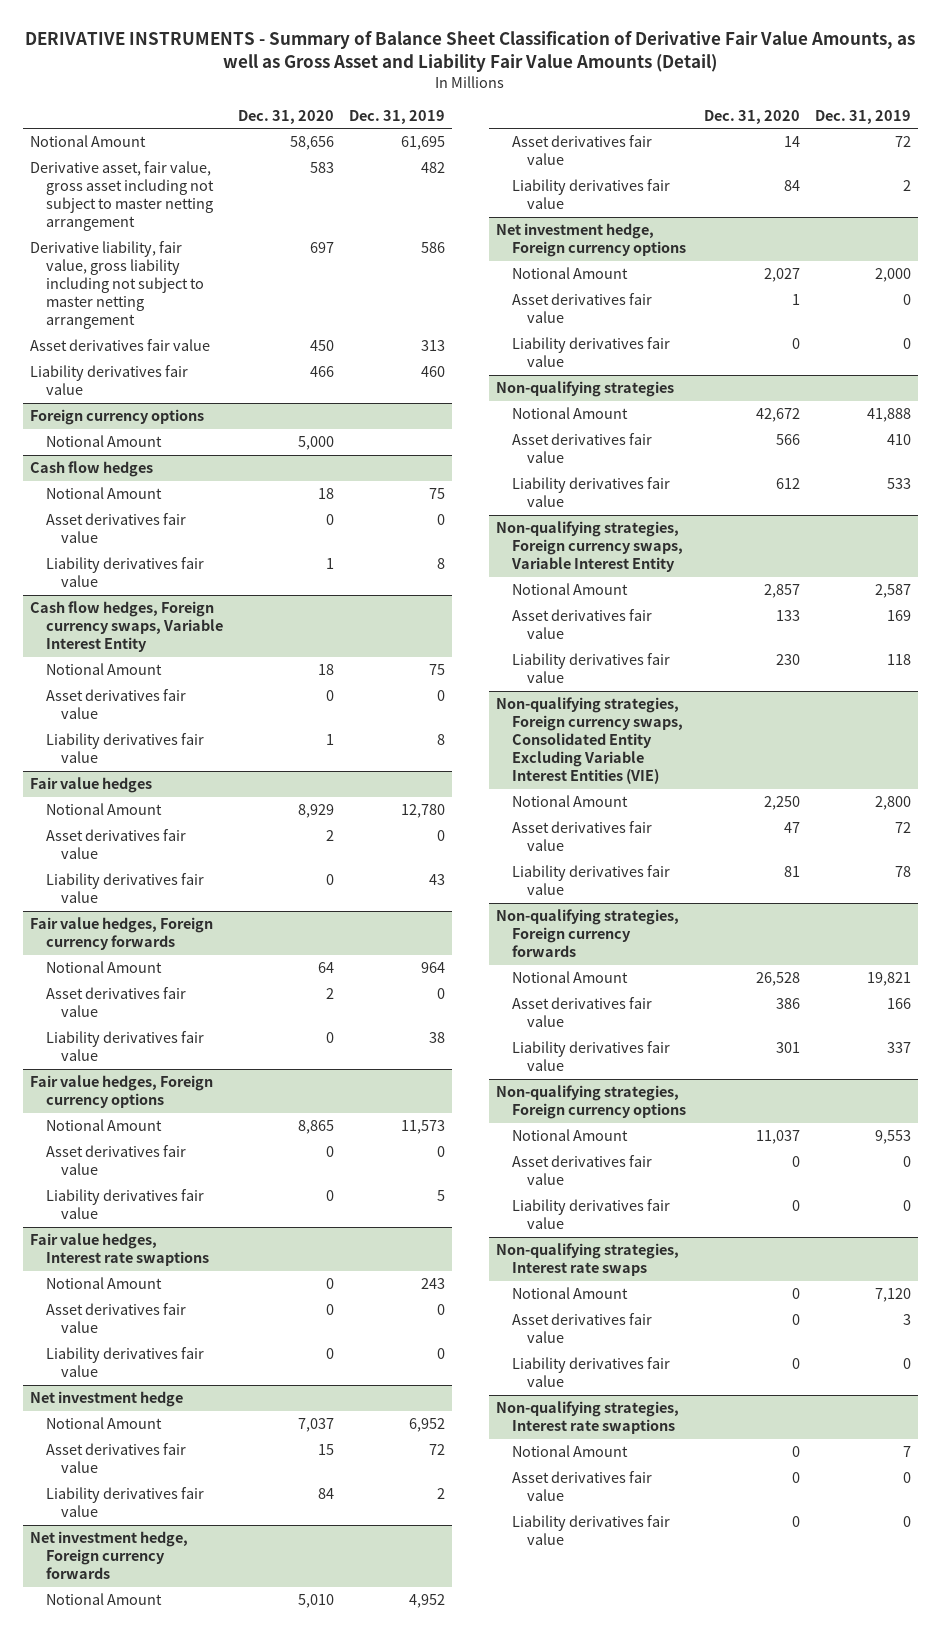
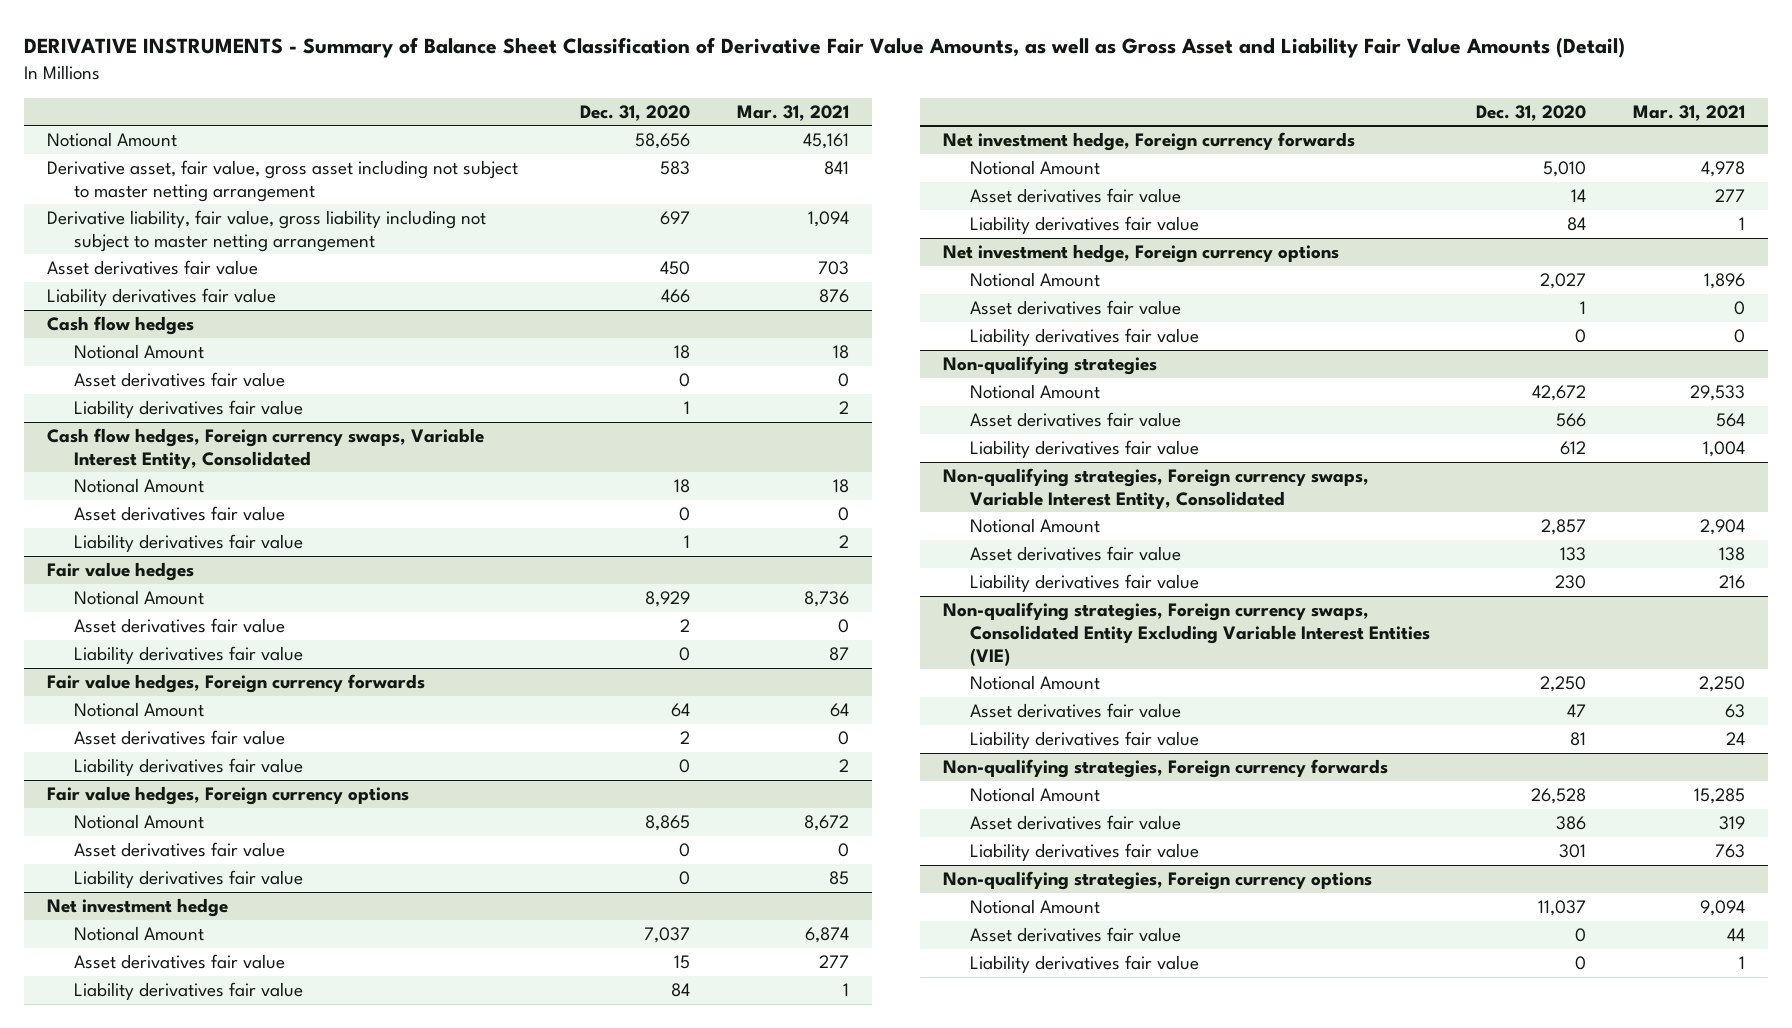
[348,109,445,124] Dec. 31, 2019 -> none
none -> [737,104,850,121] Mar. 31, 2021
[30,409,205,426] Foreign currency options -> none
[45,435,162,448] Notional Amount -> none
[30,601,223,653] Cash flow hedges, Foreign currency swaps, Variable Interest Entity -> [47,428,485,469] Cash flow hedges, Foreign currency swaps, Variable Interest Entity, Consolidated
[30,1233,209,1267] Fair value hedges, Interest rate swaptions -> none
[45,1277,162,1290] Notional Amount -> none
[45,1303,186,1334] Asset derivatives fair value -> none
[45,1347,204,1378] Liability derivatives fair value -> none
[496,521,683,573] Non-qualifying strategies, Foreign currency swaps, Variable Interest Entity -> [943,468,1370,509] Non-qualifying strategies, Foreign currency swaps, Variable Interest Entity, Consolidated
[496,1243,680,1277] Non-qualifying strategies, Interest rate swaps -> none
[511,1287,628,1300] Notional Amount -> none
[511,1313,652,1344] Asset derivatives fair value -> none
[511,1357,670,1388] Liability derivatives fair value -> none
[496,1401,680,1435] Non-qualifying strategies, Interest rate swaptions -> none
[511,1445,628,1458] Notional Amount -> none
[511,1471,652,1502] Asset derivatives fair value -> none
[511,1515,670,1546] Liability derivatives fair value -> none

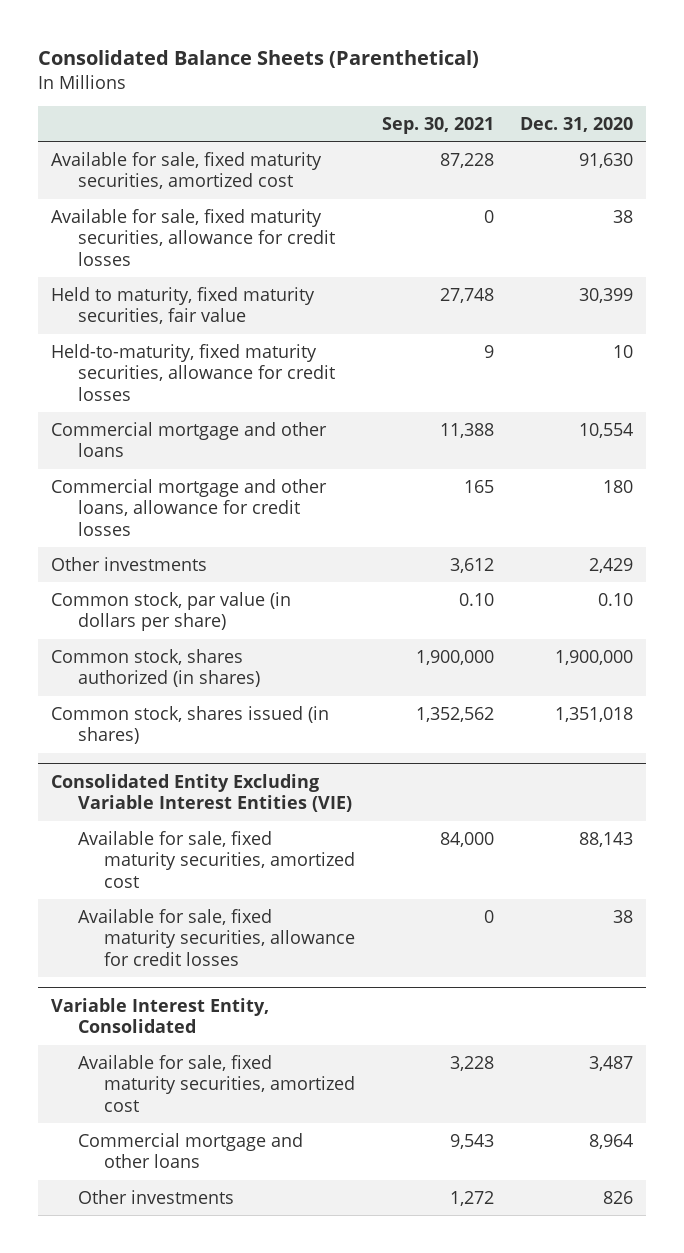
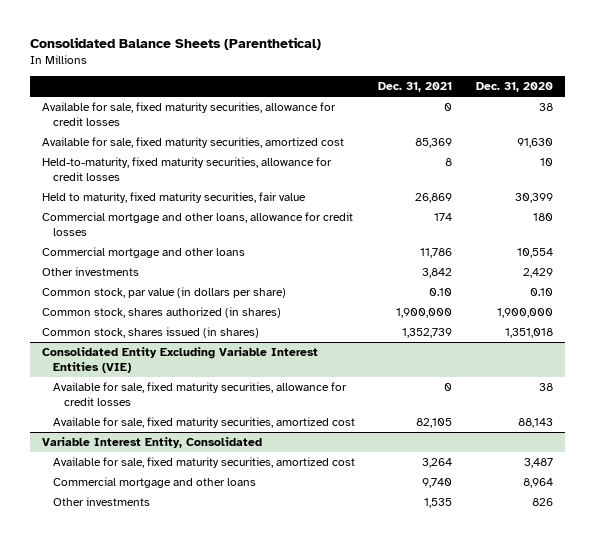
[381,117,494,135] Sep. 30, 2021 -> none
none -> [378,82,453,93] Dec. 31, 2021
[50,151,322,190] Available for sale, fixed maturity securities, amortized cost -> [41,137,344,149] Available for sale, fixed maturity securities, amortized cost
[50,286,315,325] Held to maturity, fixed maturity securities, fair value -> [41,192,306,204] Held to maturity, fixed maturity securities, fair value
[50,421,327,458] Commercial mortgage and other loans -> [41,247,245,259] Commercial mortgage and other loans
[77,830,356,889] Available for sale, fixed maturity securities, amortized cost -> [52,417,355,429] Available for sale, fixed maturity securities, amortized cost

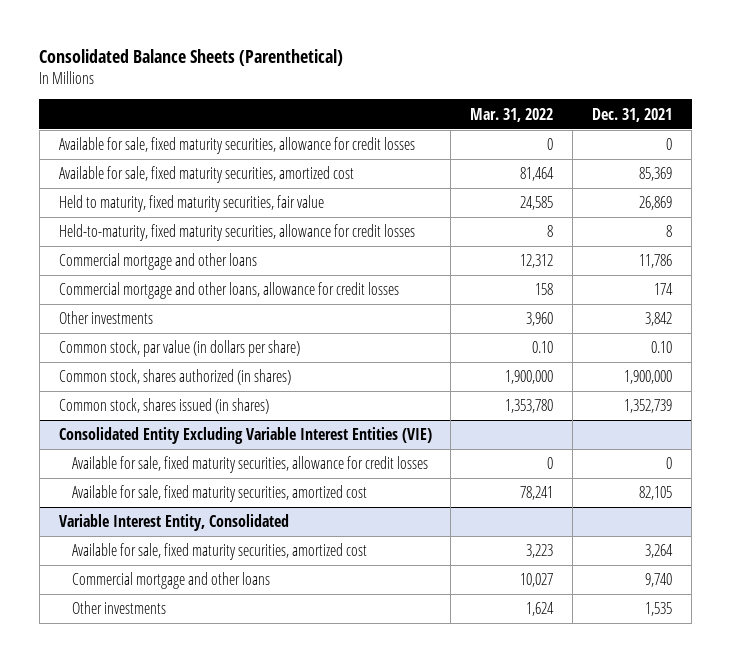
[475,82,553,93] Dec. 31, 2020 -> none
none -> [470,107,554,122] Mar. 31, 2022
[41,157,332,182] Held-to-maturity, fixed maturity securities, allowance for credit losses -> [58,224,415,242] Held-to-maturity, fixed maturity securities, allowance for credit losses
[41,212,353,237] Commercial mortgage and other loans, allowance for credit losses -> [58,282,399,300] Commercial mortgage and other loans, allowance for credit losses

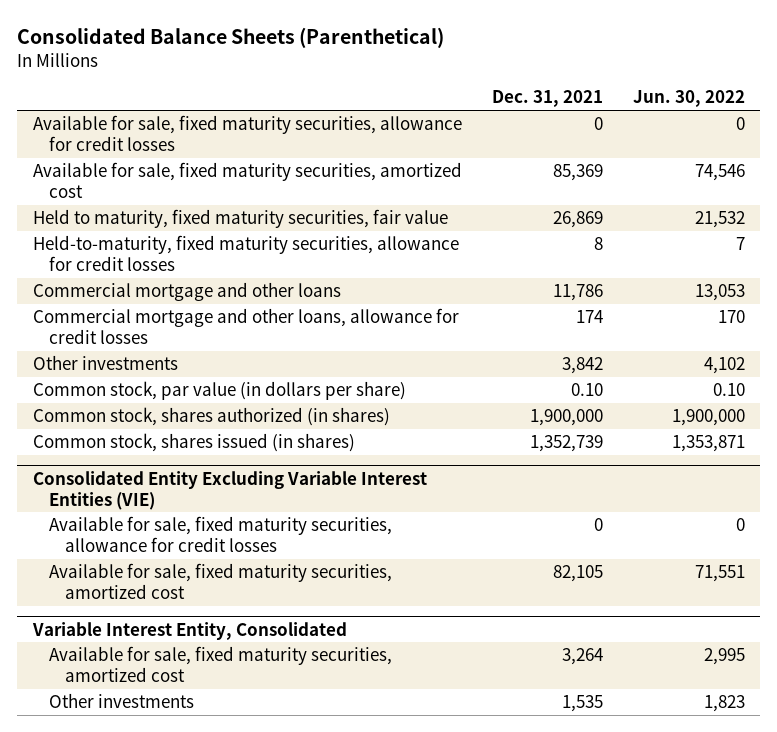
[470,107,554,122] Mar. 31, 2022 -> none
none -> [632,90,745,108] Jun. 30, 2022
[71,572,270,590] Commercial mortgage and other loans -> none

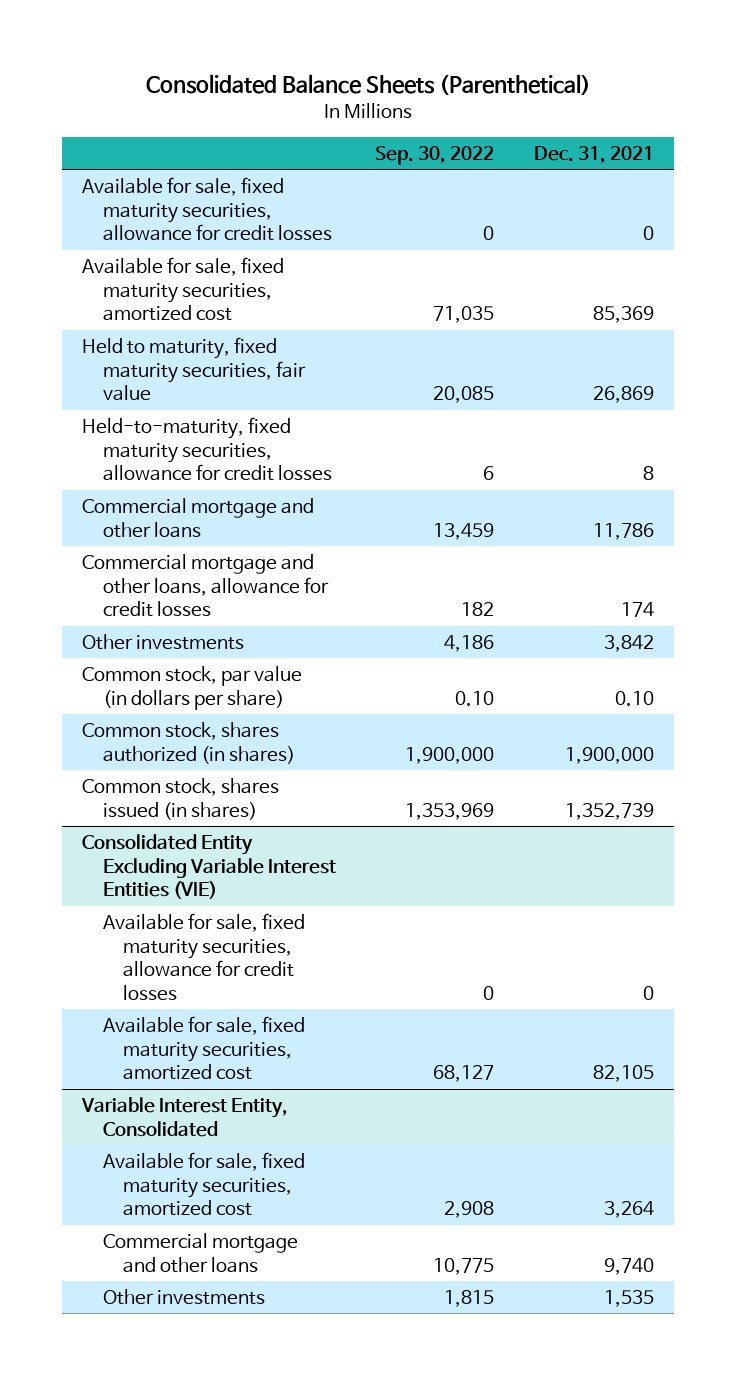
[632,90,745,108] Jun. 30, 2022 -> none
none -> [375,145,495,165] Sep. 30, 2022
none -> [102,1233,298,1273] Commercial mortgage and other loans

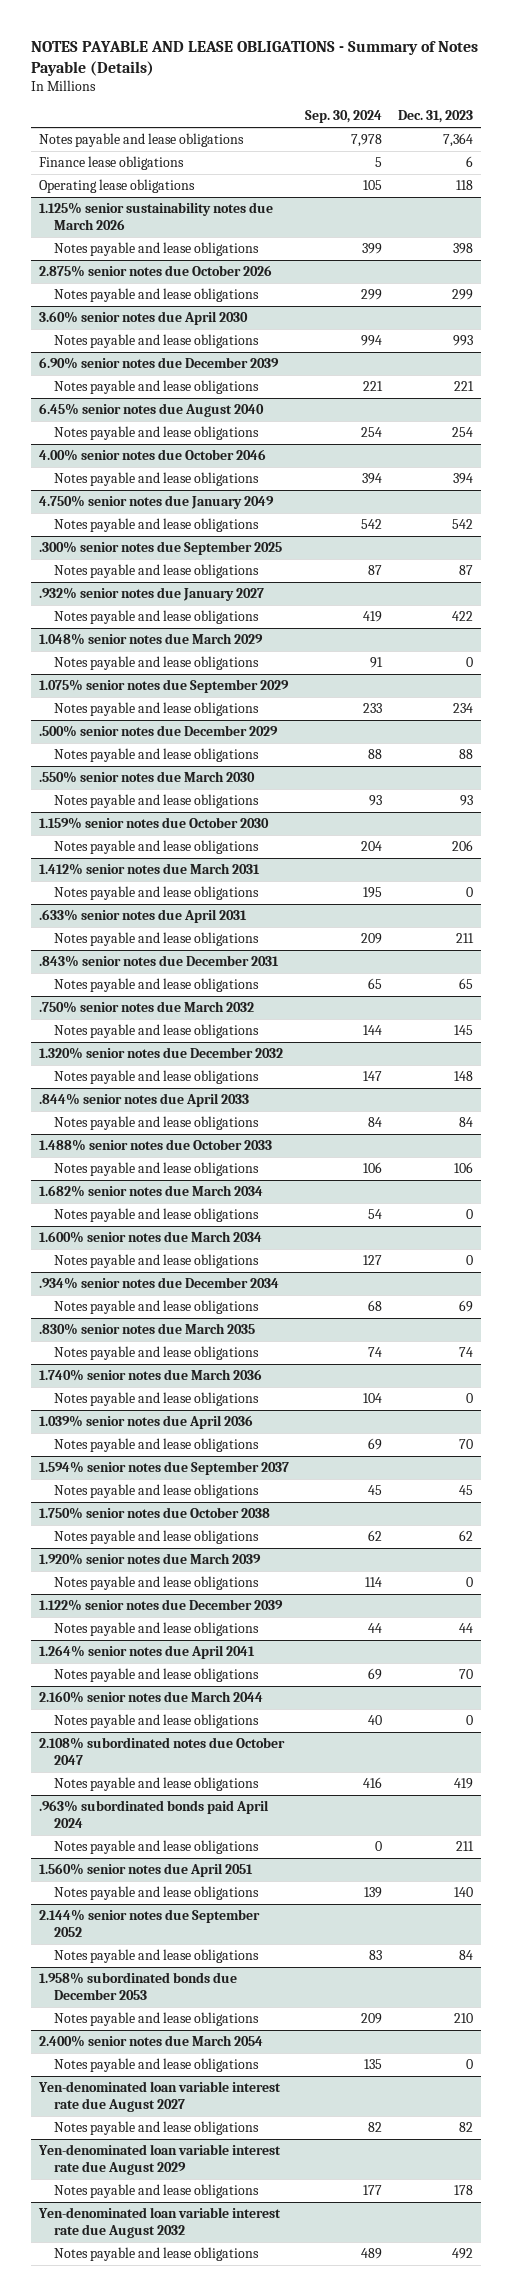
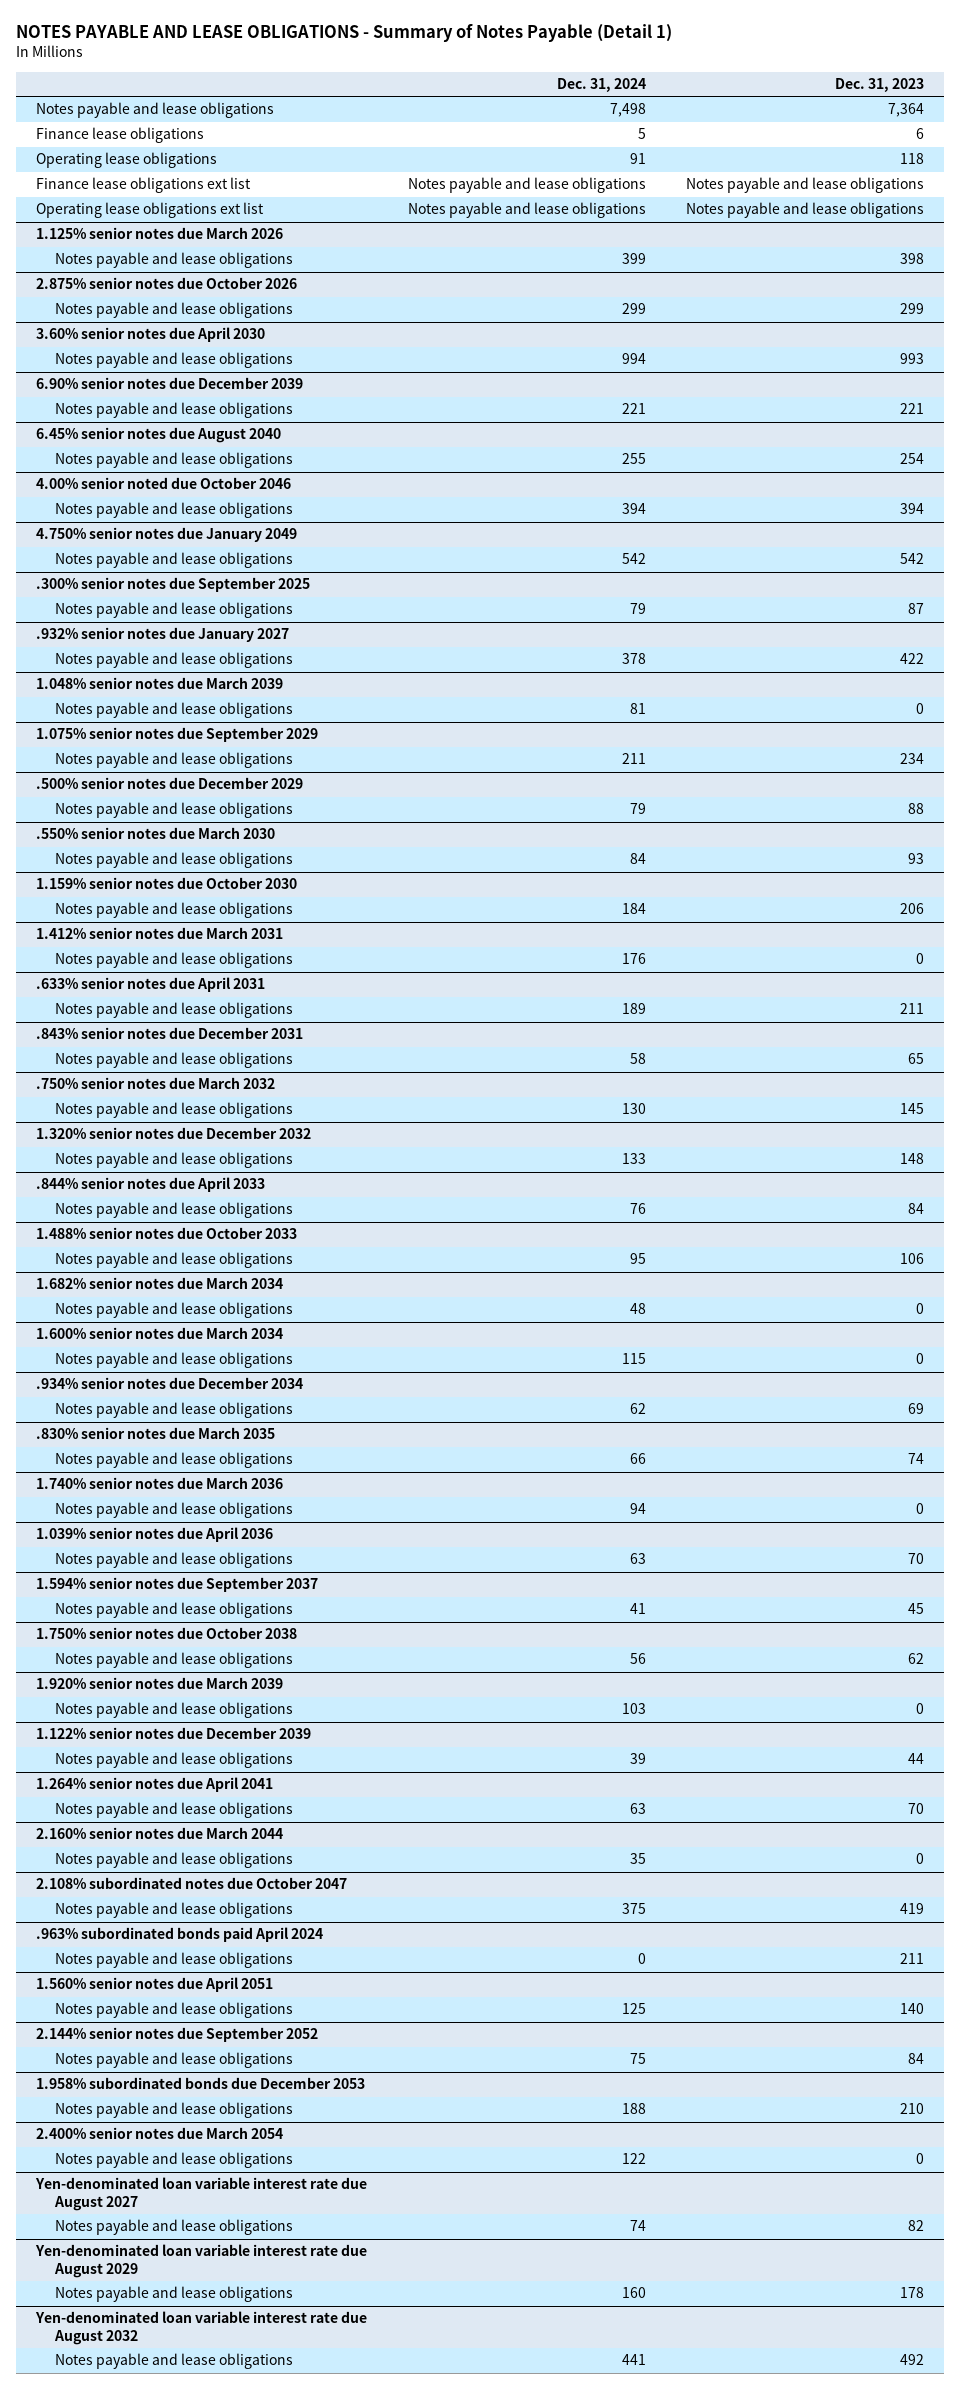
[30,40,478,76] NOTES PAYABLE AND LEASE OBLIGATIONS - Summary of Notes Payable (Details) -> [16,24,673,43] NOTES PAYABLE AND LEASE OBLIGATIONS - Summary of Notes Payable (Detail 1)
[305,110,383,124] Sep. 30, 2024 -> none
none -> [556,77,646,92] Dec. 31, 2024
none -> [36,177,252,194] Finance lease obligations ext list
none -> [36,202,265,219] Operating lease obligations ext list
[38,202,273,231] 1.125% senior sustainability notes due March 2026 -> [36,227,284,240] 1.125% senior notes due March 2026
[38,449,266,462] 4.00% senior notes due October 2046 -> [36,477,292,490] 4.00% senior noted due October 2046
[38,633,263,646] 1.048% senior notes due March 2029 -> [36,677,284,690] 1.048% senior notes due March 2039

